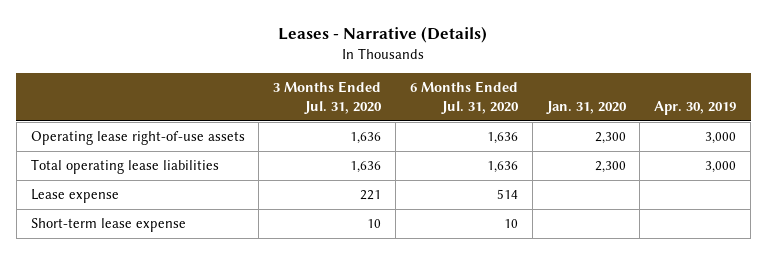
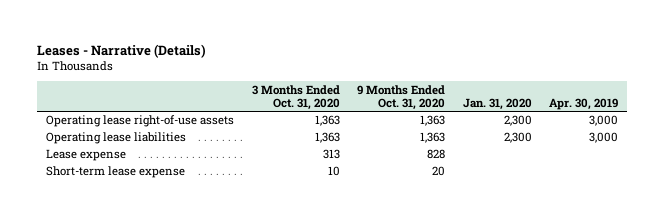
[273,81,383,115] 3 Months Ended Jul. 31, 2020 -> none
[409,81,519,115] 6 Months Ended Jul. 31, 2020 -> none
none -> [251,84,340,111] 3 Months Ended Oct. 31, 2020
none -> [357,84,446,111] 9 Months Ended Oct. 31, 2020
[30,159,219,175] Total operating lease liabilities -> [46,132,187,145] Operating lease liabilities

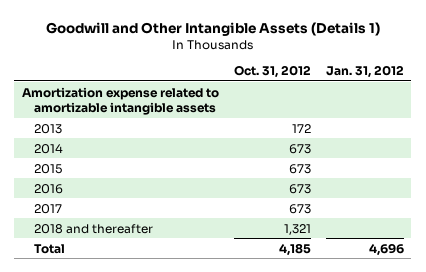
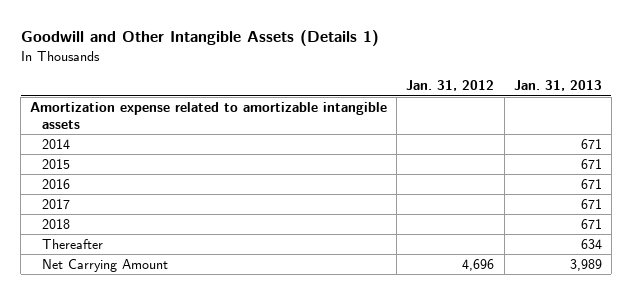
[233,64,311,78] Oct. 31, 2012 -> none
none -> [513,80,602,92] Jan. 31, 2013
[33,123,62,134] 2013 -> none
none -> [42,219,71,230] 2018
[33,223,153,234] 2018 and thereafter -> [42,239,104,250] Thereafter
[33,243,65,254] Total -> [42,259,169,273] Net Carrying Amount

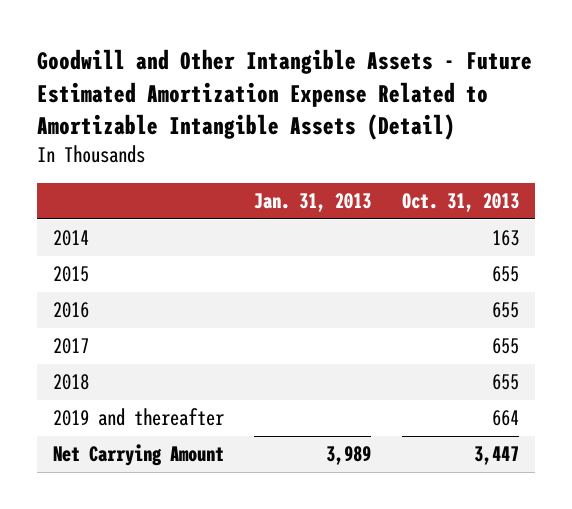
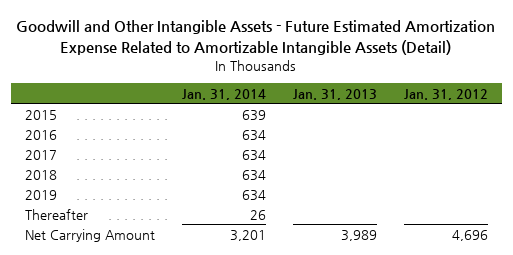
[402,193,520,213] Oct. 31, 2013 -> none
none -> [181,88,266,100] Jan. 31, 2014
none -> [404,88,489,100] Jan. 31, 2012
[52,230,89,247] 2014 -> none
none -> [24,189,57,200] 2019
[52,408,224,427] 2019 and thereafter -> [24,208,88,220] Thereafter

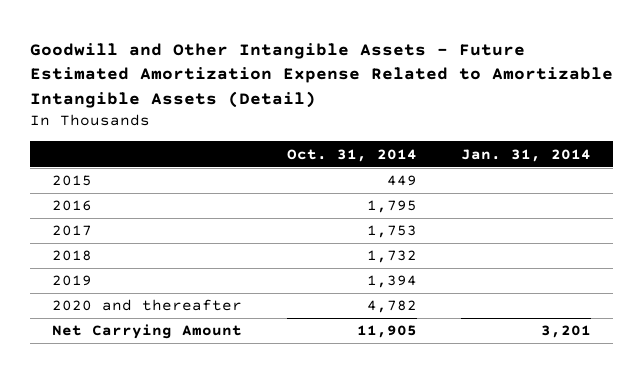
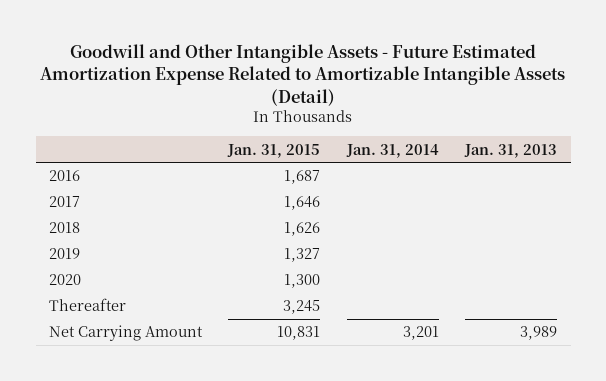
[286,148,417,162] Oct. 31, 2014 -> none
none -> [227,143,321,158] Jan. 31, 2015
none -> [464,143,558,158] Jan. 31, 2013
[52,175,93,187] 2015 -> none
none -> [49,274,82,286] 2020
[52,299,243,312] 2020 and thereafter -> [49,298,127,312] Thereafter

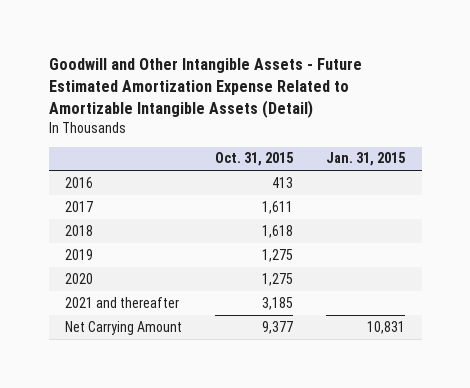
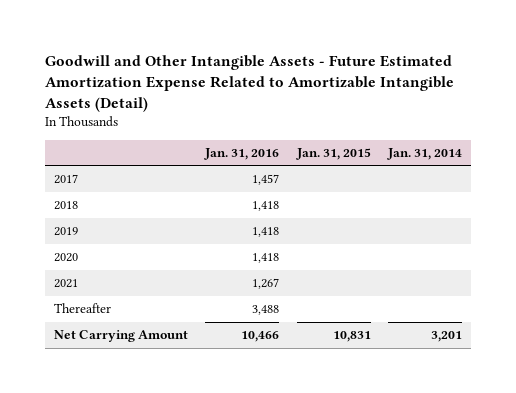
[215,152,294,167] Oct. 31, 2015 -> none
none -> [204,148,280,161] Jan. 31, 2016
none -> [387,148,463,161] Jan. 31, 2014
[65,176,94,188] 2016 -> none
none -> [53,279,78,289] 2021
[65,296,180,308] 2021 and thereafter -> [53,303,111,314] Thereafter

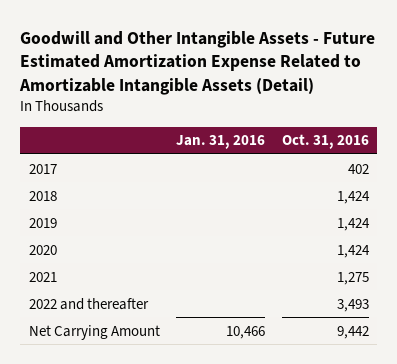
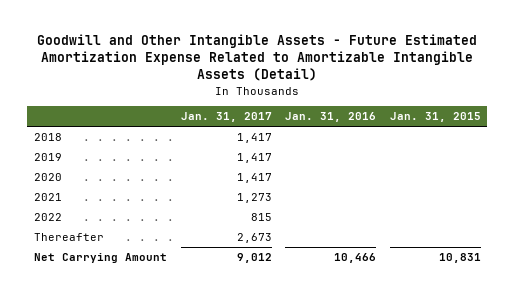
[281,134,369,150] Oct. 31, 2016 -> none
none -> [180,112,272,123] Jan. 31, 2017
none -> [389,112,481,123] Jan. 31, 2015
[28,163,57,174] 2017 -> none
none -> [33,213,62,222] 2022
[28,297,149,310] 2022 and thereafter -> [33,233,104,242] Thereafter

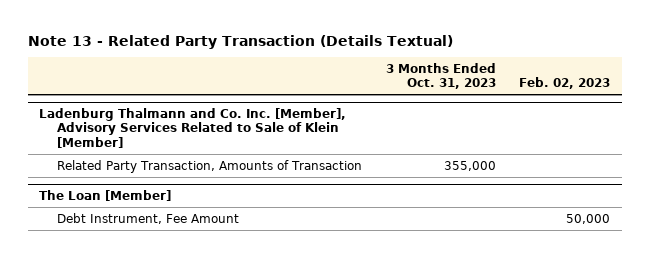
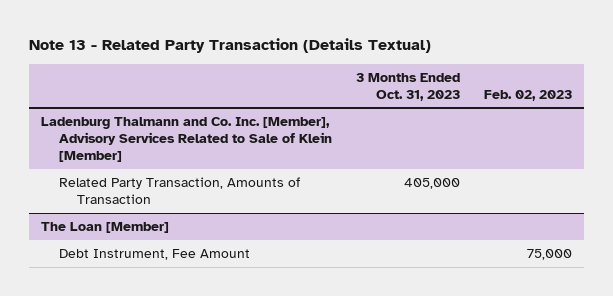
[443,160,496,171] 355,000 -> [404,177,461,189] 405,000
[566,213,611,224] 50,000 -> [527,248,573,260] 75,000

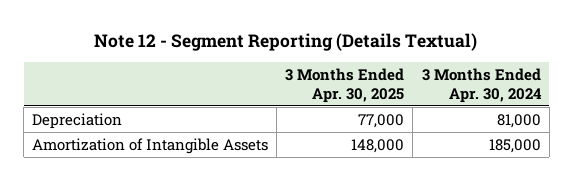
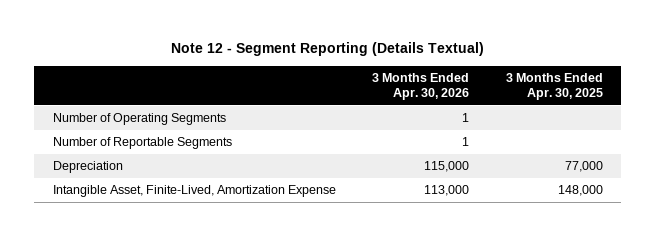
[421,67,542,103] 3 Months Ended Apr. 30, 2024 -> none
none -> [372,72,470,100] 3 Months Ended Apr. 30, 2026
none -> [52,113,226,126] Number of Operating Segments
none -> [52,137,232,150] Number of Reportable Segments
[32,137,269,154] Amortization of Intangible Assets -> [52,185,336,198] Intangible Asset, Finite-Lived, Amortization Expense

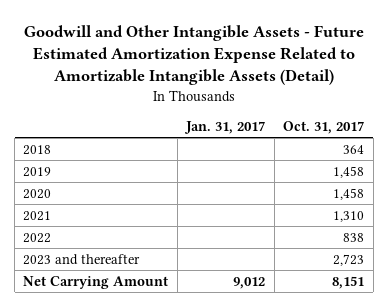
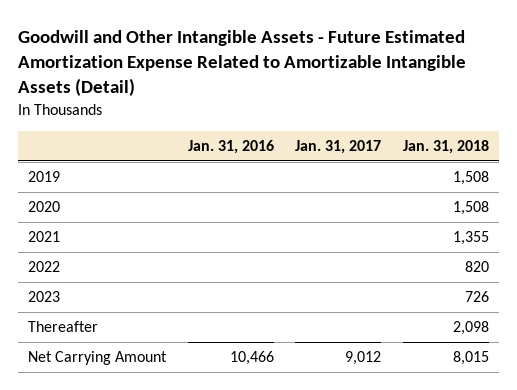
[283,120,365,134] Oct. 31, 2017 -> none
none -> [187,140,274,155] Jan. 31, 2016
none -> [402,140,489,155] Jan. 31, 2018
[23,144,52,155] 2018 -> none
none -> [28,291,61,303] 2023
[23,253,141,265] 2023 and thereafter -> [28,321,99,333] Thereafter

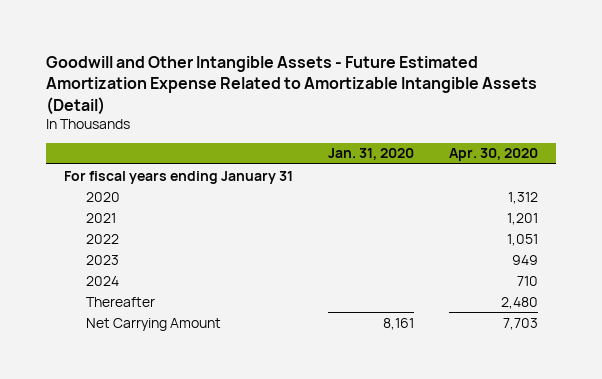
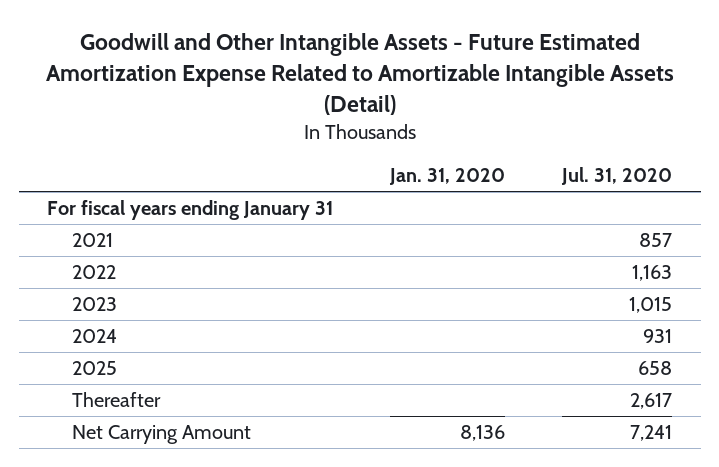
[449,148,539,162] Apr. 30, 2020 -> none
none -> [561,167,673,186] Jul. 31, 2020
[85,191,120,202] 2020 -> none
none -> [71,361,117,376] 2025
[382,317,414,330] 8,161 -> [460,425,506,442] 8,136

